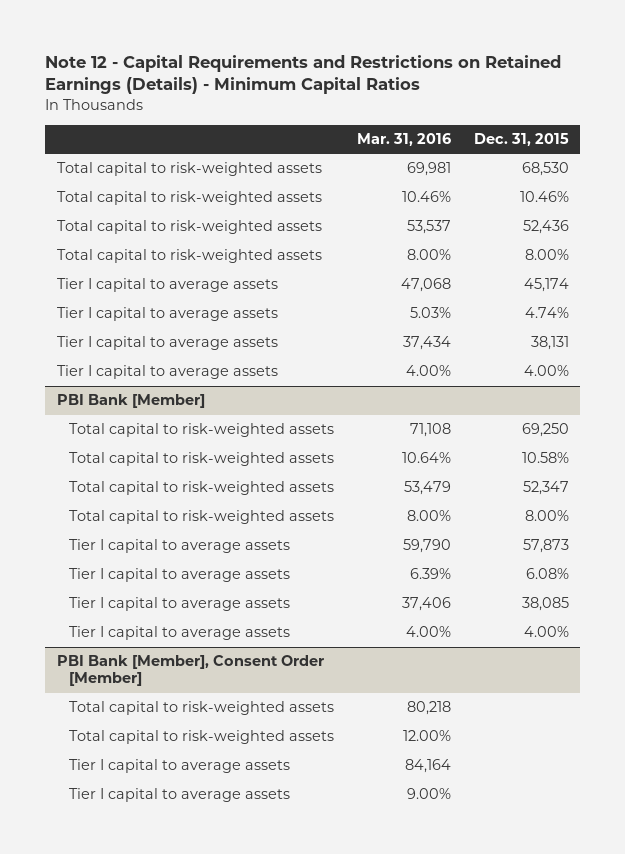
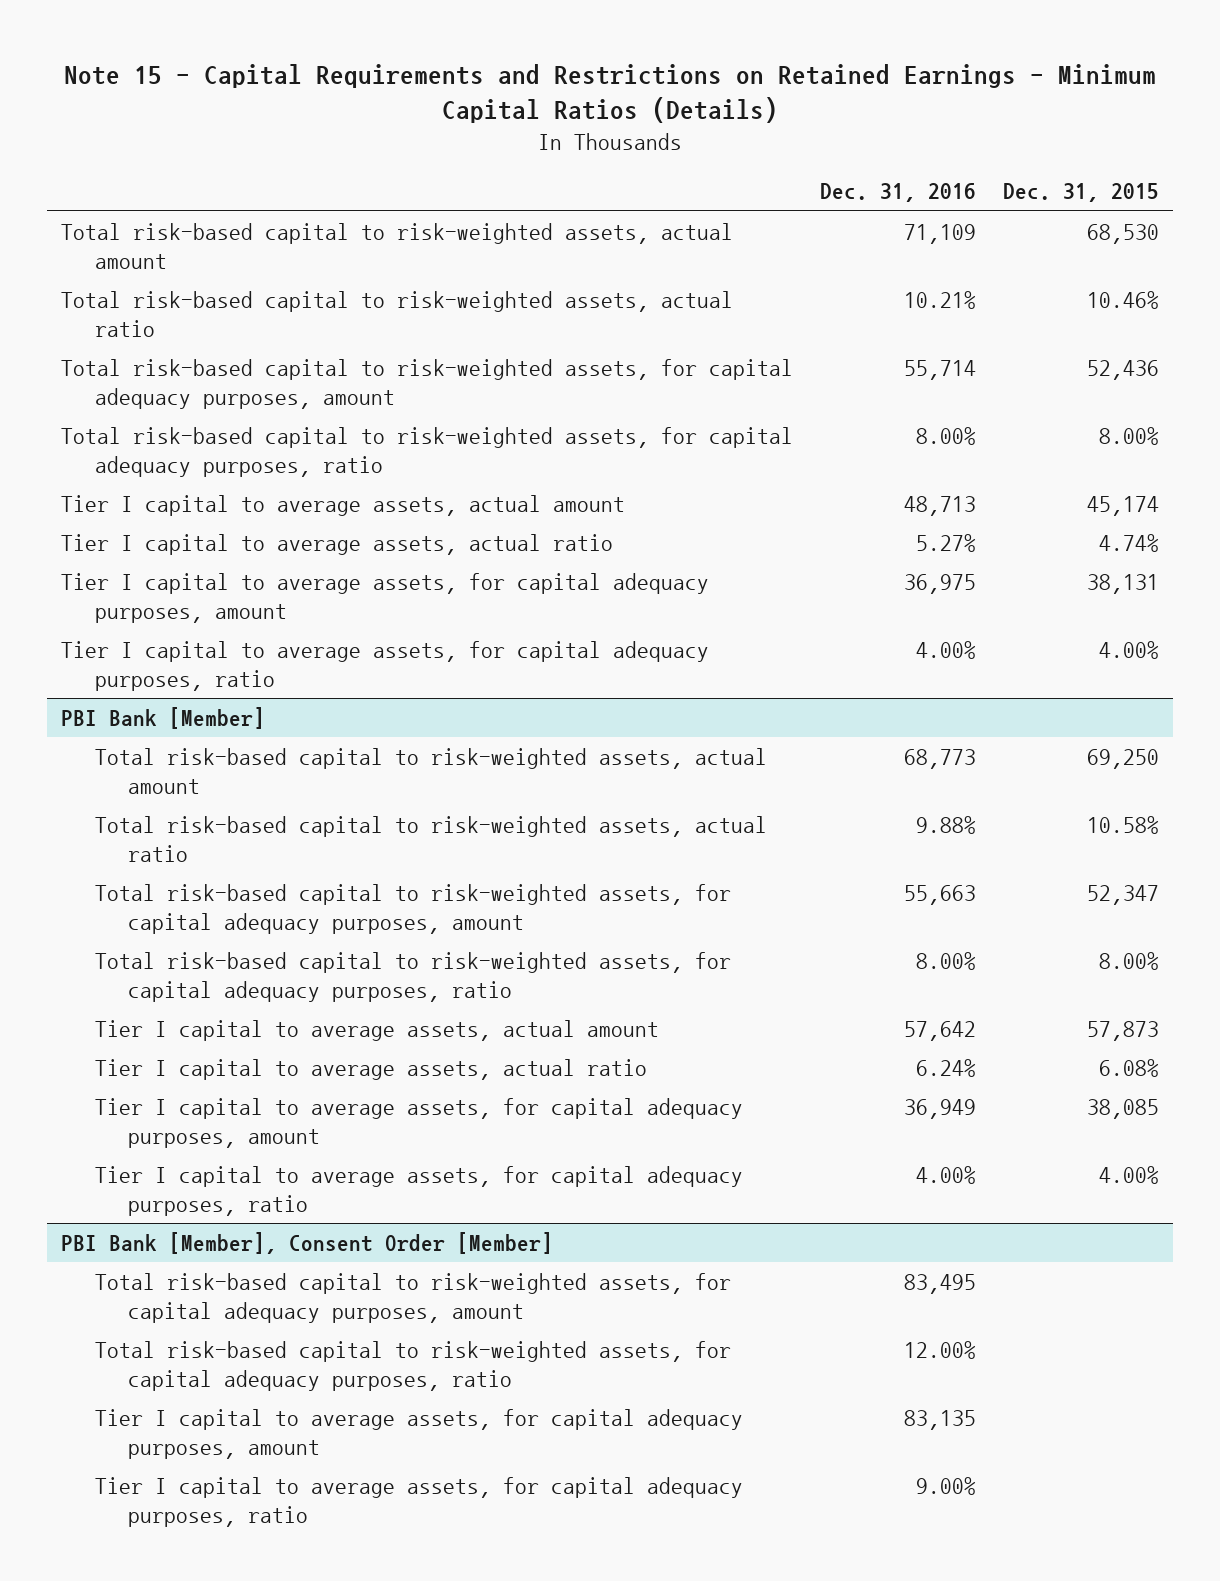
[45,54,562,95] Note 12 - Capital Requirements and Restrictions on Retained Earnings (Details) - Minimum Capital Ratios -> [64,63,1157,124] Note 15 - Capital Requirements and Restrictions on Retained Earnings - Minimum Capital Ratios (Details)
[356,132,451,146] Mar. 31, 2016 -> none
none -> [820,183,977,203] Dec. 31, 2016
[56,162,322,177] Total capital to risk-weighted assets -> [60,222,733,270] Total risk-based capital to risk-weighted assets, actual amount
[56,191,322,206] Total capital to risk-weighted assets -> [60,290,733,338] Total risk-based capital to risk-weighted assets, actual ratio
[56,220,322,235] Total capital to risk-weighted assets -> [60,358,793,410] Total risk-based capital to risk-weighted assets, for capital adequacy purposes, amount
[56,249,322,264] Total capital to risk-weighted assets -> [60,426,793,478] Total risk-based capital to risk-weighted assets, for capital adequacy purposes, ratio
[56,278,278,293] Tier I capital to average assets -> [60,494,625,516] Tier I capital to average assets, actual amount
[56,307,278,322] Tier I capital to average assets -> [60,533,613,555] Tier I capital to average assets, actual ratio
[56,336,278,351] Tier I capital to average assets -> [60,572,709,624] Tier I capital to average assets, for capital adequacy purposes, amount
[56,365,278,380] Tier I capital to average assets -> [60,640,709,692] Tier I capital to average assets, for capital adequacy purposes, ratio
[68,423,334,438] Total capital to risk-weighted assets -> [94,747,767,795] Total risk-based capital to risk-weighted assets, actual amount
[68,452,334,467] Total capital to risk-weighted assets -> [94,815,767,863] Total risk-based capital to risk-weighted assets, actual ratio
[68,481,334,496] Total capital to risk-weighted assets -> [94,883,731,935] Total risk-based capital to risk-weighted assets, for capital adequacy purposes, amount
[68,510,334,525] Total capital to risk-weighted assets -> [94,951,731,1003] Total risk-based capital to risk-weighted assets, for capital adequacy purposes, ratio
[68,539,290,554] Tier I capital to average assets -> [94,1019,659,1041] Tier I capital to average assets, actual amount
[68,568,290,583] Tier I capital to average assets -> [94,1058,647,1080] Tier I capital to average assets, actual ratio
[68,597,290,612] Tier I capital to average assets -> [94,1097,743,1149] Tier I capital to average assets, for capital adequacy purposes, amount
[68,626,290,641] Tier I capital to average assets -> [94,1165,743,1217] Tier I capital to average assets, for capital adequacy purposes, ratio
[68,701,334,716] Total capital to risk-weighted assets -> [94,1272,731,1324] Total risk-based capital to risk-weighted assets, for capital adequacy purposes, amount
[68,730,334,745] Total capital to risk-weighted assets -> [94,1340,731,1392] Total risk-based capital to risk-weighted assets, for capital adequacy purposes, ratio
[68,759,290,774] Tier I capital to average assets -> [94,1408,743,1460] Tier I capital to average assets, for capital adequacy purposes, amount
[68,788,290,803] Tier I capital to average assets -> [94,1476,743,1528] Tier I capital to average assets, for capital adequacy purposes, ratio

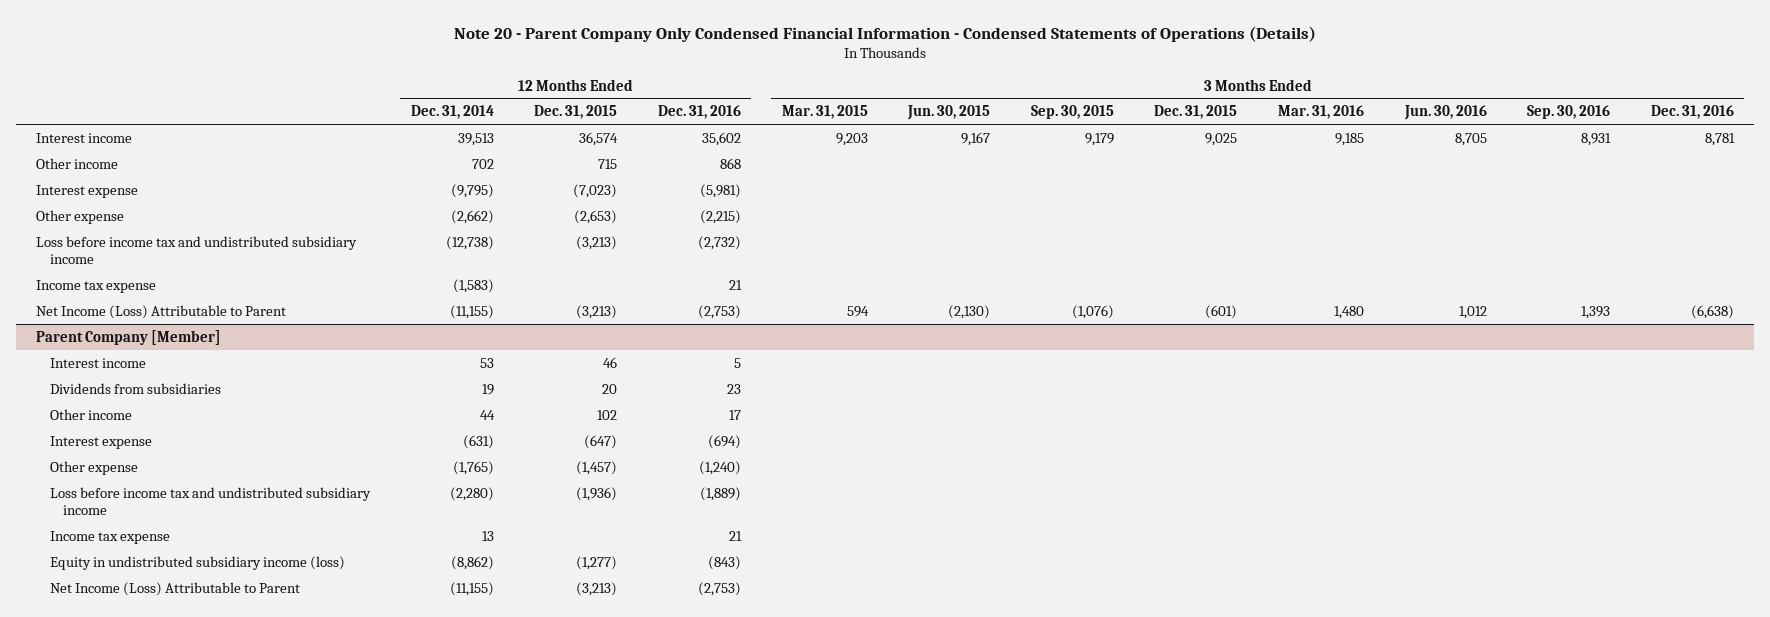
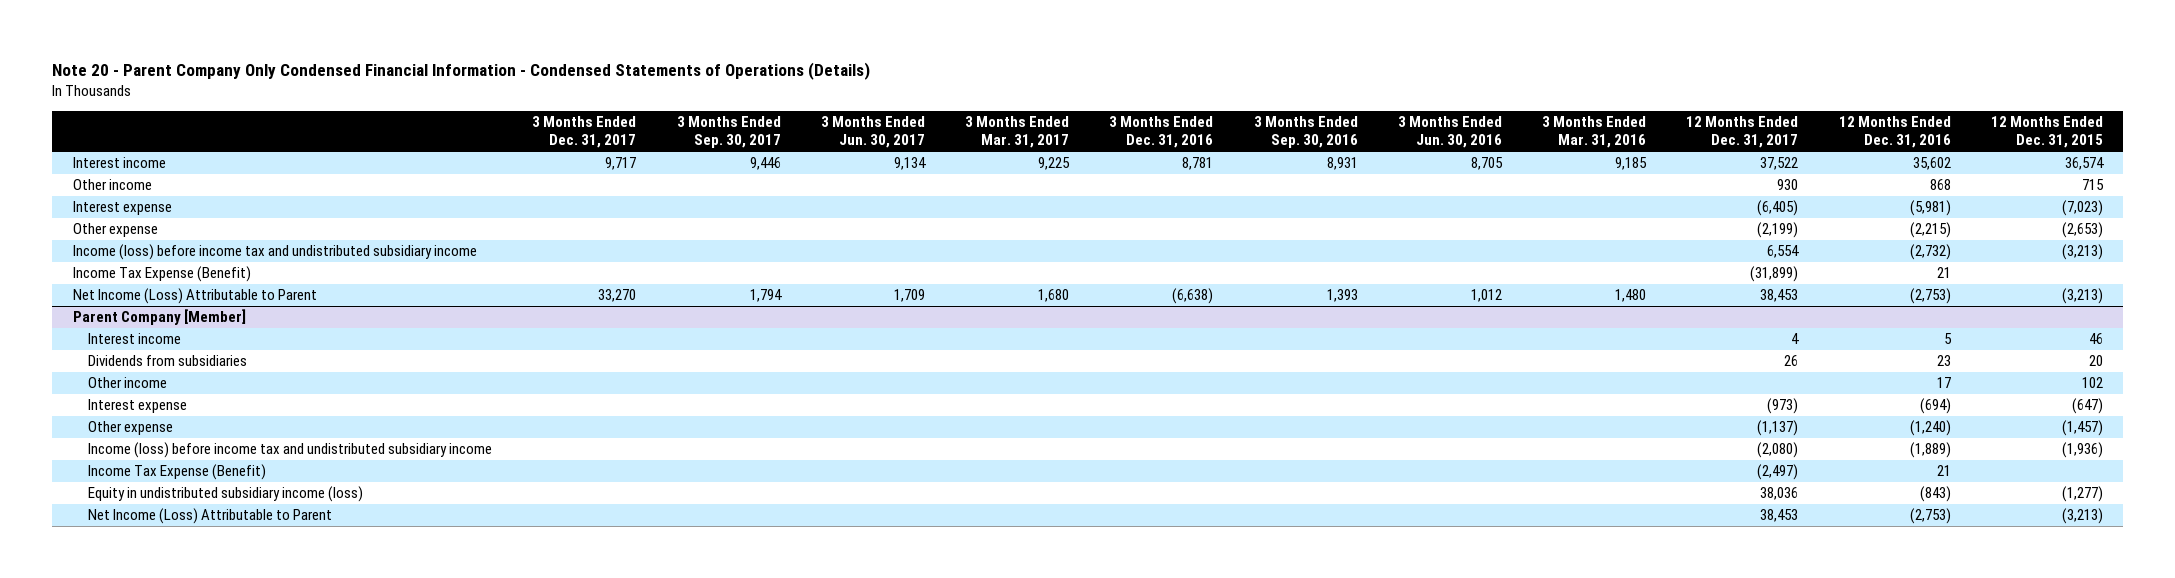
[410,105,494,120] Dec. 31, 2014 -> none
[781,105,868,120] Mar. 31, 2015 -> none
[907,105,991,121] Jun. 30, 2015 -> none
[1030,105,1114,120] Sep. 30, 2015 -> none
[1154,105,1238,120] Dec. 31, 2015 -> none
none -> [532,116,637,149] 3 Months Ended Dec. 31, 2017
none -> [676,116,781,149] 3 Months Ended Sep. 30, 2017
none -> [820,116,925,149] 3 Months Ended Jun. 30, 2017
none -> [965,116,1070,149] 3 Months Ended Mar. 31, 2017
none -> [1686,116,1799,149] 12 Months Ended Dec. 31, 2017
[36,235,358,264] Loss before income tax and undistributed subsidiary income -> [72,244,477,261] Income (loss) before income tax and undistributed subsidiary income
[36,279,157,293] Income tax expense -> [72,266,251,283] Income Tax Expense (Benefit)
[49,486,371,515] Loss before income tax and undistributed subsidiary income -> [88,442,493,459] Income (loss) before income tax and undistributed subsidiary income
[49,530,170,544] Income tax expense -> [88,464,267,481] Income Tax Expense (Benefit)

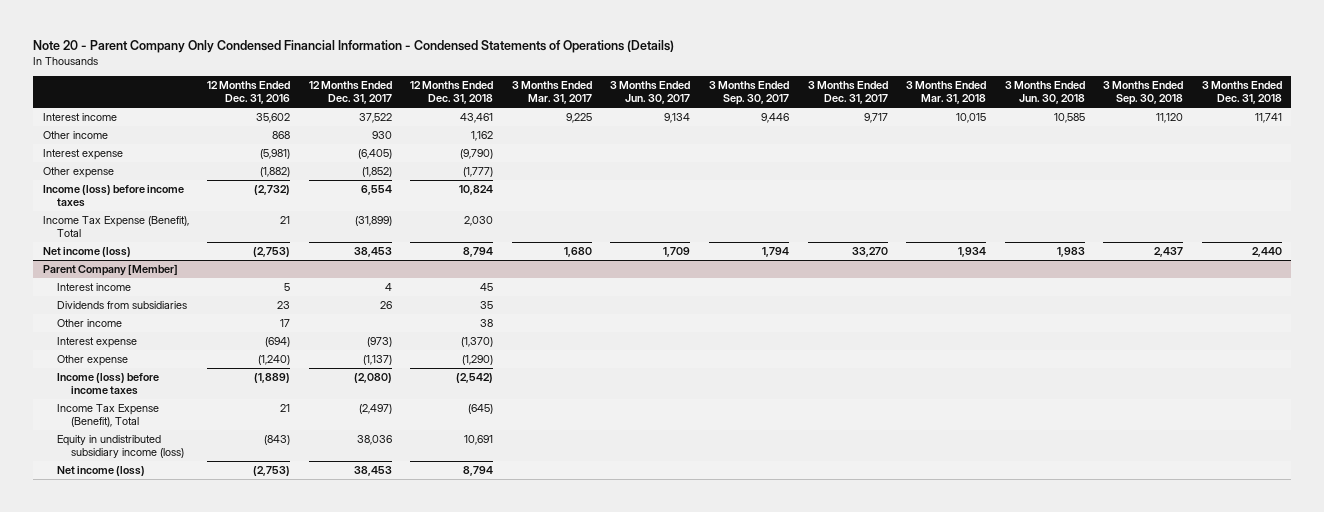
[1109,116,1214,149] 3 Months Ended Dec. 31, 2016 -> none
[1253,116,1358,149] 3 Months Ended Sep. 30, 2016 -> none
[1397,116,1502,149] 3 Months Ended Jun. 30, 2016 -> none
[1542,116,1647,149] 3 Months Ended Mar. 31, 2016 -> none
[1990,116,2103,149] 12 Months Ended Dec. 31, 2015 -> none
none -> [410,81,494,105] 12 Months Ended Dec. 31, 2018
none -> [906,81,987,105] 3 Months Ended Mar. 31, 2018
none -> [1004,81,1085,105] 3 Months Ended Jun. 30, 2018
none -> [1103,81,1184,106] 3 Months Ended Sep. 30, 2018
none -> [1201,81,1282,105] 3 Months Ended Dec. 31, 2018
[1757,222,1799,239] (2,199) -> [361,166,392,177] (1,852)
[1909,222,1951,239] (2,215) -> [260,166,291,177] (1,882)
[72,244,477,261] Income (loss) before income tax and undistributed subsidiary income -> [42,184,184,207] Income (loss) before income taxes
[72,266,251,283] Income Tax Expense (Benefit) -> [42,215,189,237] Income Tax Expense (Benefit), Total
[72,288,317,305] Net Income (Loss) Attributable to Parent -> [42,246,131,257] Net income (loss)
[88,442,493,459] Income (loss) before income tax and undistributed subsidiary income -> [56,372,159,395] Income (loss) before income taxes
[88,464,267,481] Income Tax Expense (Benefit) -> [56,403,159,427] Income Tax Expense (Benefit), Total
[88,508,333,525] Net Income (Loss) Attributable to Parent -> [56,465,145,476] Net income (loss)

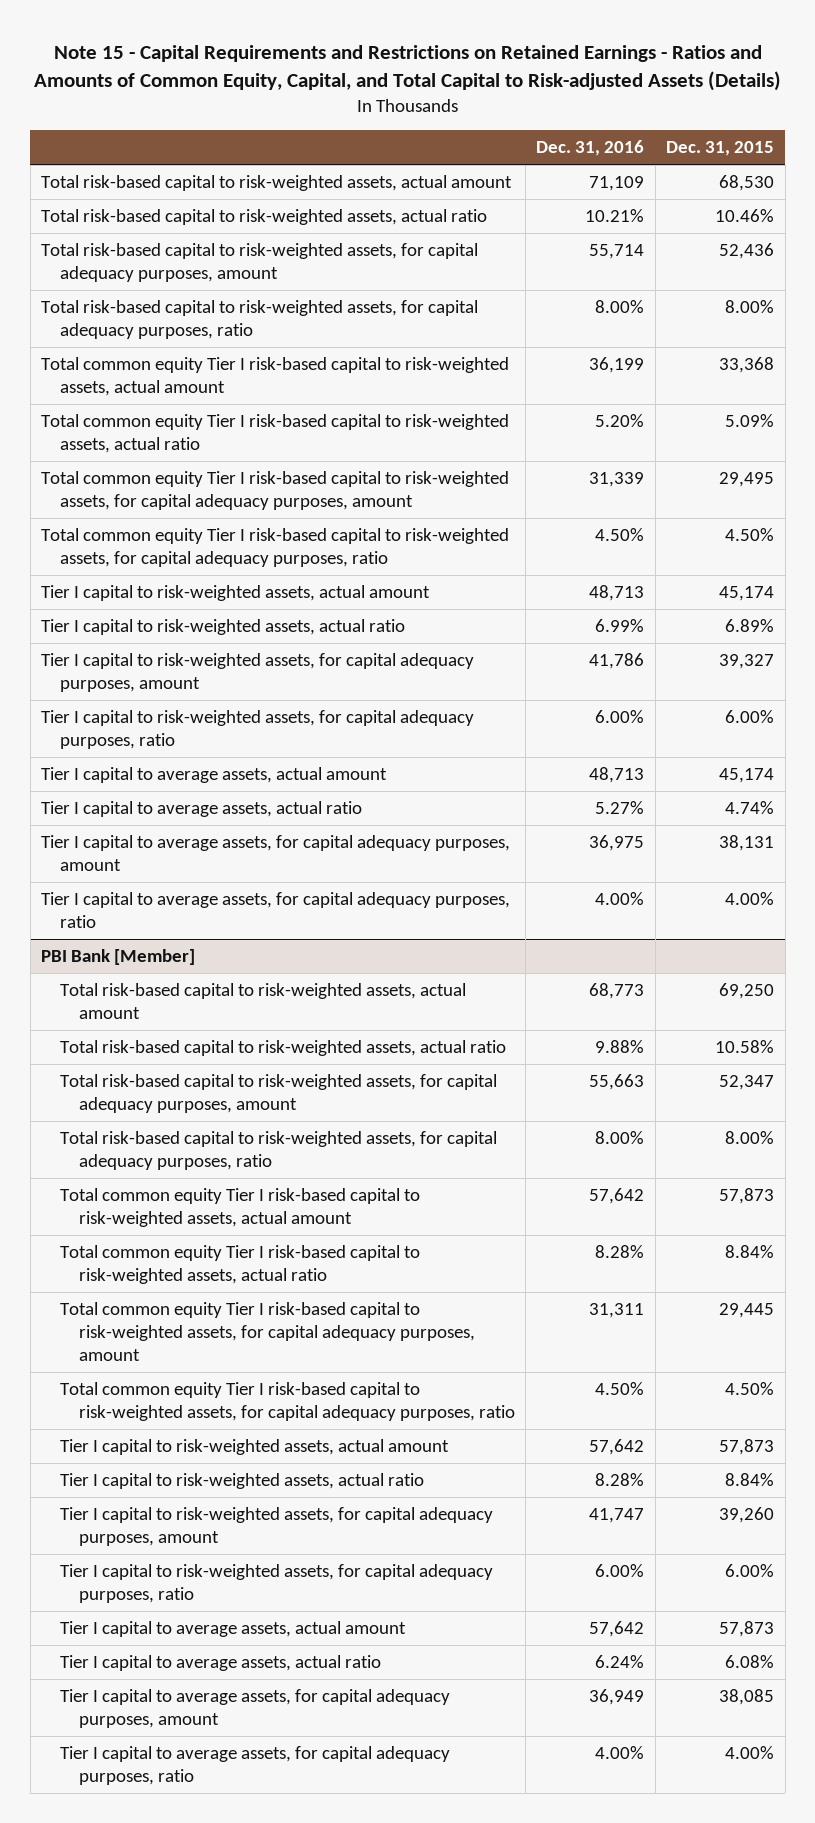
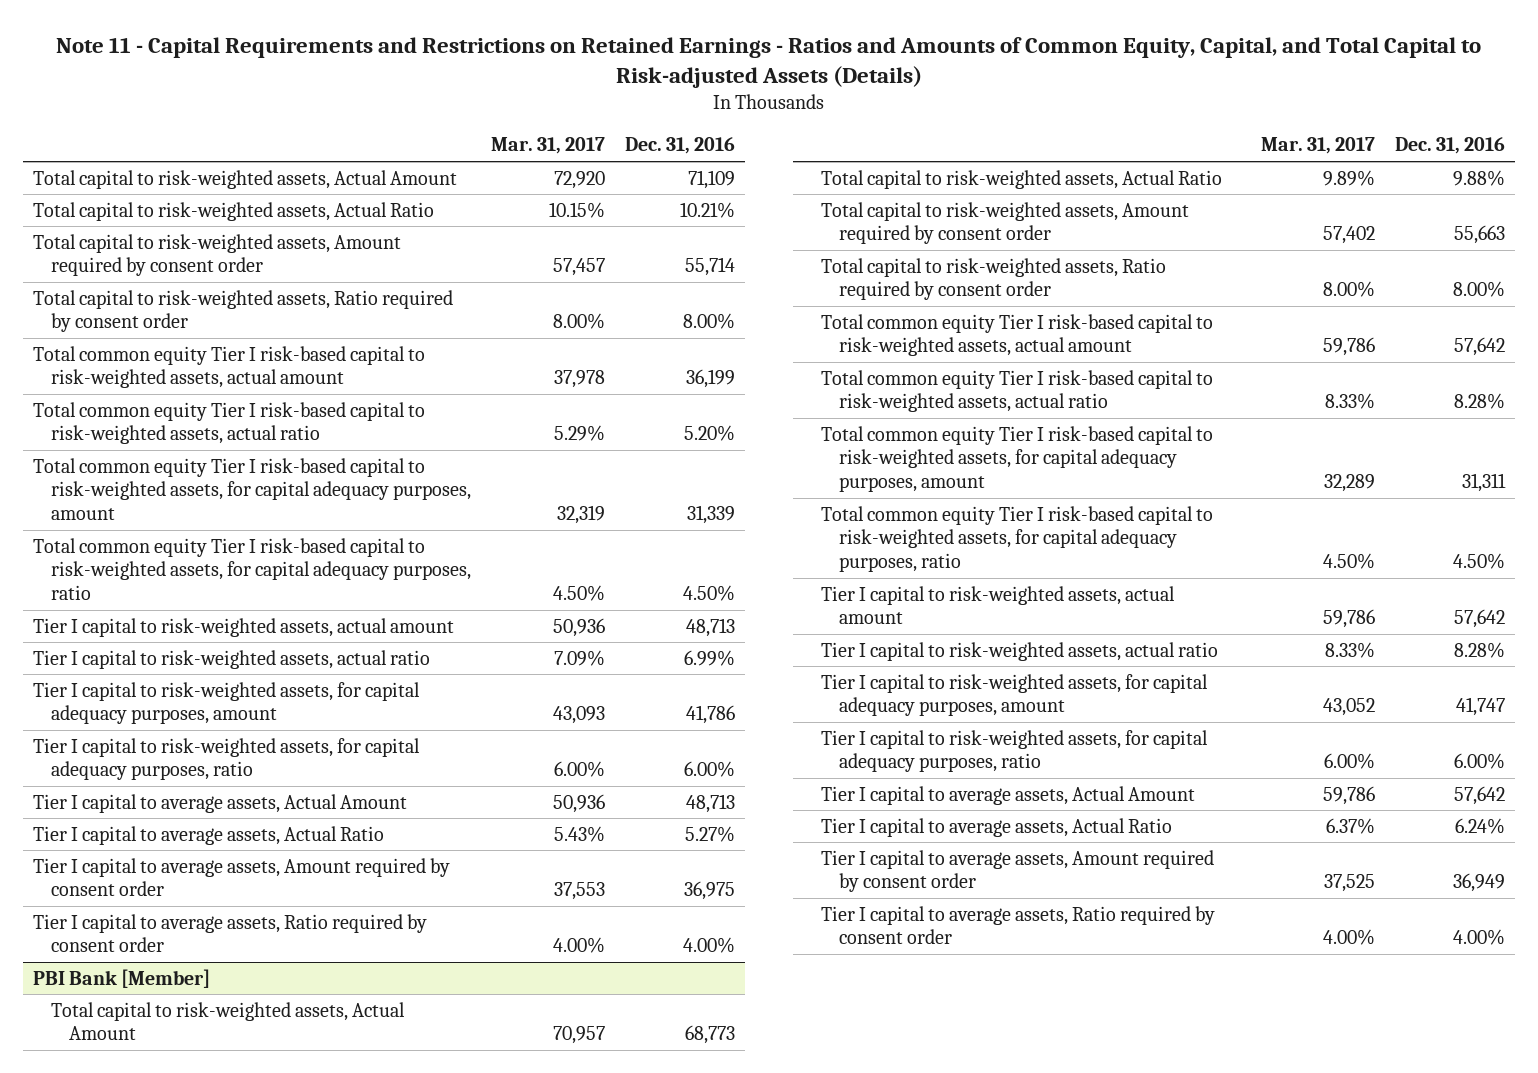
[33,44,781,92] Note 15 - Capital Requirements and Restrictions on Retained Earnings - Ratios and Amounts of Common Equity, Capital, and Total Capital to Risk-adjusted Assets (Details) -> [55,36,1481,88] Note 11 - Capital Requirements and Restrictions on Retained Earnings - Ratios and Amounts of Common Equity, Capital, and Total Capital to Risk-adjusted Assets (Details)
[666,141,775,157] Dec. 31, 2015 -> none
none -> [490,137,605,155] Mar. 31, 2017
[41,174,513,191] Total risk-based capital to risk-weighted assets, actual amount -> [32,169,457,189] Total capital to risk-weighted assets, Actual Amount
[41,208,488,225] Total risk-based capital to risk-weighted assets, actual ratio -> [32,201,434,221] Total capital to risk-weighted assets, Actual Ratio
[41,242,479,283] Total risk-based capital to risk-weighted assets, for capital adequacy purposes, amount -> [32,233,401,277] Total capital to risk-weighted assets, Amount required by consent order
[41,299,479,340] Total risk-based capital to risk-weighted assets, for capital adequacy purposes, ratio -> [32,289,453,333] Total capital to risk-weighted assets, Ratio required by consent order
[41,766,388,783] Tier I capital to average assets, actual amount -> [32,793,407,813] Tier I capital to average assets, Actual Amount
[41,800,363,817] Tier I capital to average assets, actual ratio -> [32,825,384,845] Tier I capital to average assets, Actual Ratio
[41,834,511,872] Tier I capital to average assets, for capital adequacy purposes, amount -> [32,857,450,897] Tier I capital to average assets, Amount required by consent order
[41,891,511,929] Tier I capital to average assets, for capital adequacy purposes, ratio -> [32,913,427,953] Tier I capital to average assets, Ratio required by consent order
[59,982,466,1020] Total risk-based capital to risk-weighted assets, actual amount -> [50,1001,405,1041] Total capital to risk-weighted assets, Actual Amount
[59,1039,506,1056] Total risk-based capital to risk-weighted assets, actual ratio -> [821,169,1223,189] Total capital to risk-weighted assets, Actual Ratio
[59,1073,497,1114] Total risk-based capital to risk-weighted assets, for capital adequacy purposes, amount -> [821,201,1190,245] Total capital to risk-weighted assets, Amount required by consent order
[59,1130,497,1171] Total risk-based capital to risk-weighted assets, for capital adequacy purposes, ratio -> [821,257,1167,301] Total capital to risk-weighted assets, Ratio required by consent order
[59,1620,406,1637] Tier I capital to average assets, actual amount -> [821,785,1196,805] Tier I capital to average assets, Actual Amount
[59,1654,381,1671] Tier I capital to average assets, actual ratio -> [821,817,1173,837] Tier I capital to average assets, Actual Ratio
[59,1688,450,1729] Tier I capital to average assets, for capital adequacy purposes, amount -> [821,849,1215,893] Tier I capital to average assets, Amount required by consent order
[59,1745,450,1786] Tier I capital to average assets, for capital adequacy purposes, ratio -> [821,905,1216,945] Tier I capital to average assets, Ratio required by consent order

